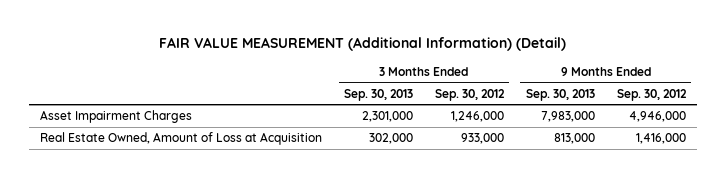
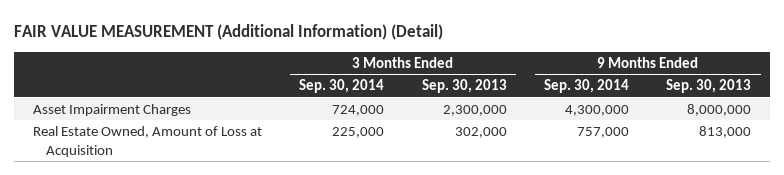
[434,88,505,101] Sep. 30, 2012 -> none
[616,88,687,101] Sep. 30, 2012 -> none
none -> [299,79,385,94] Sep. 30, 2014
none -> [543,79,629,94] Sep. 30, 2014
[362,111,414,123] 2,301,000 -> [442,104,507,116] 2,300,000
[540,111,595,123] 7,983,000 -> [687,103,752,116] 8,000,000

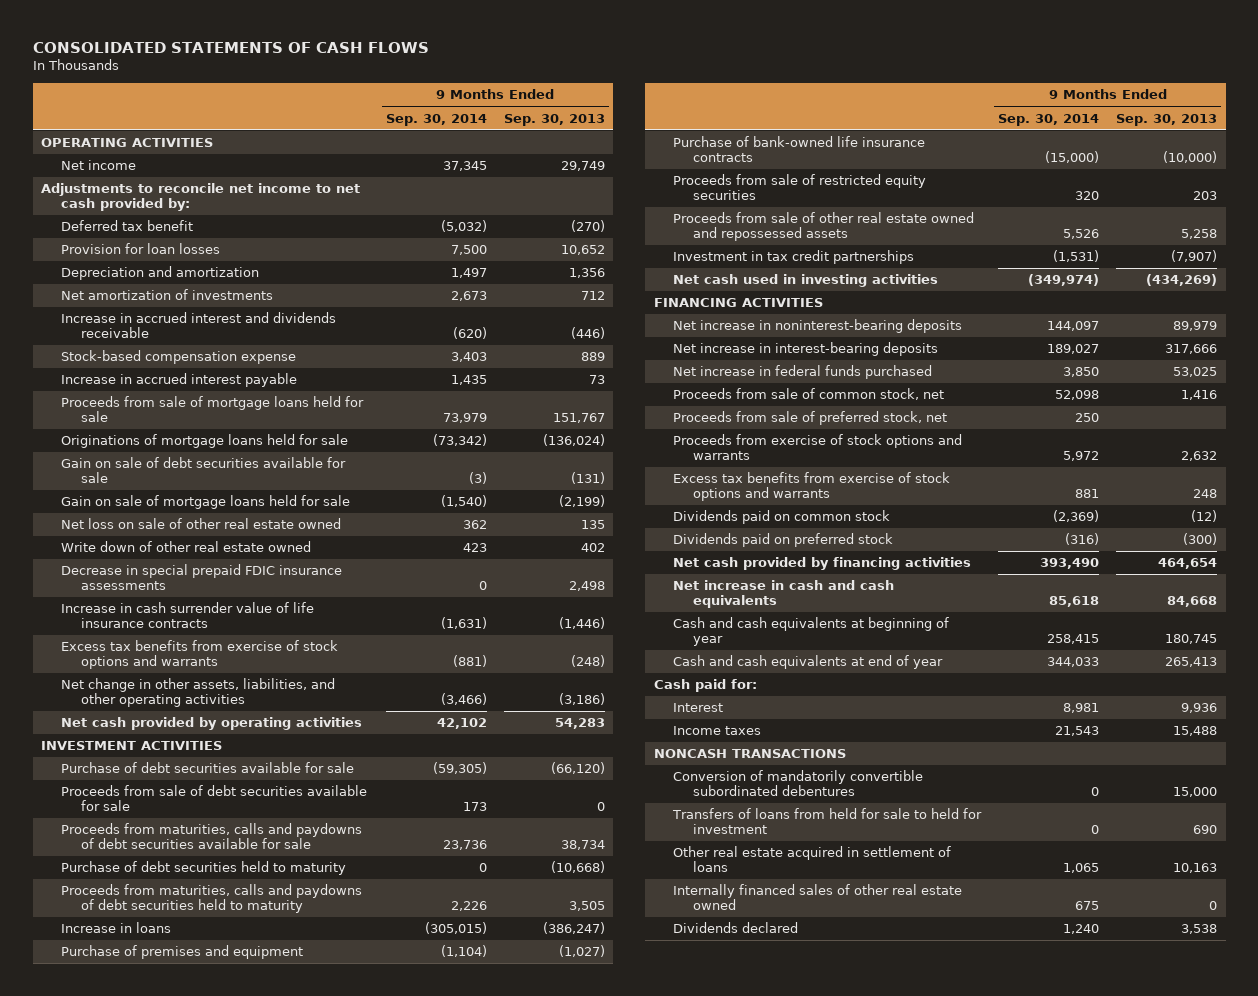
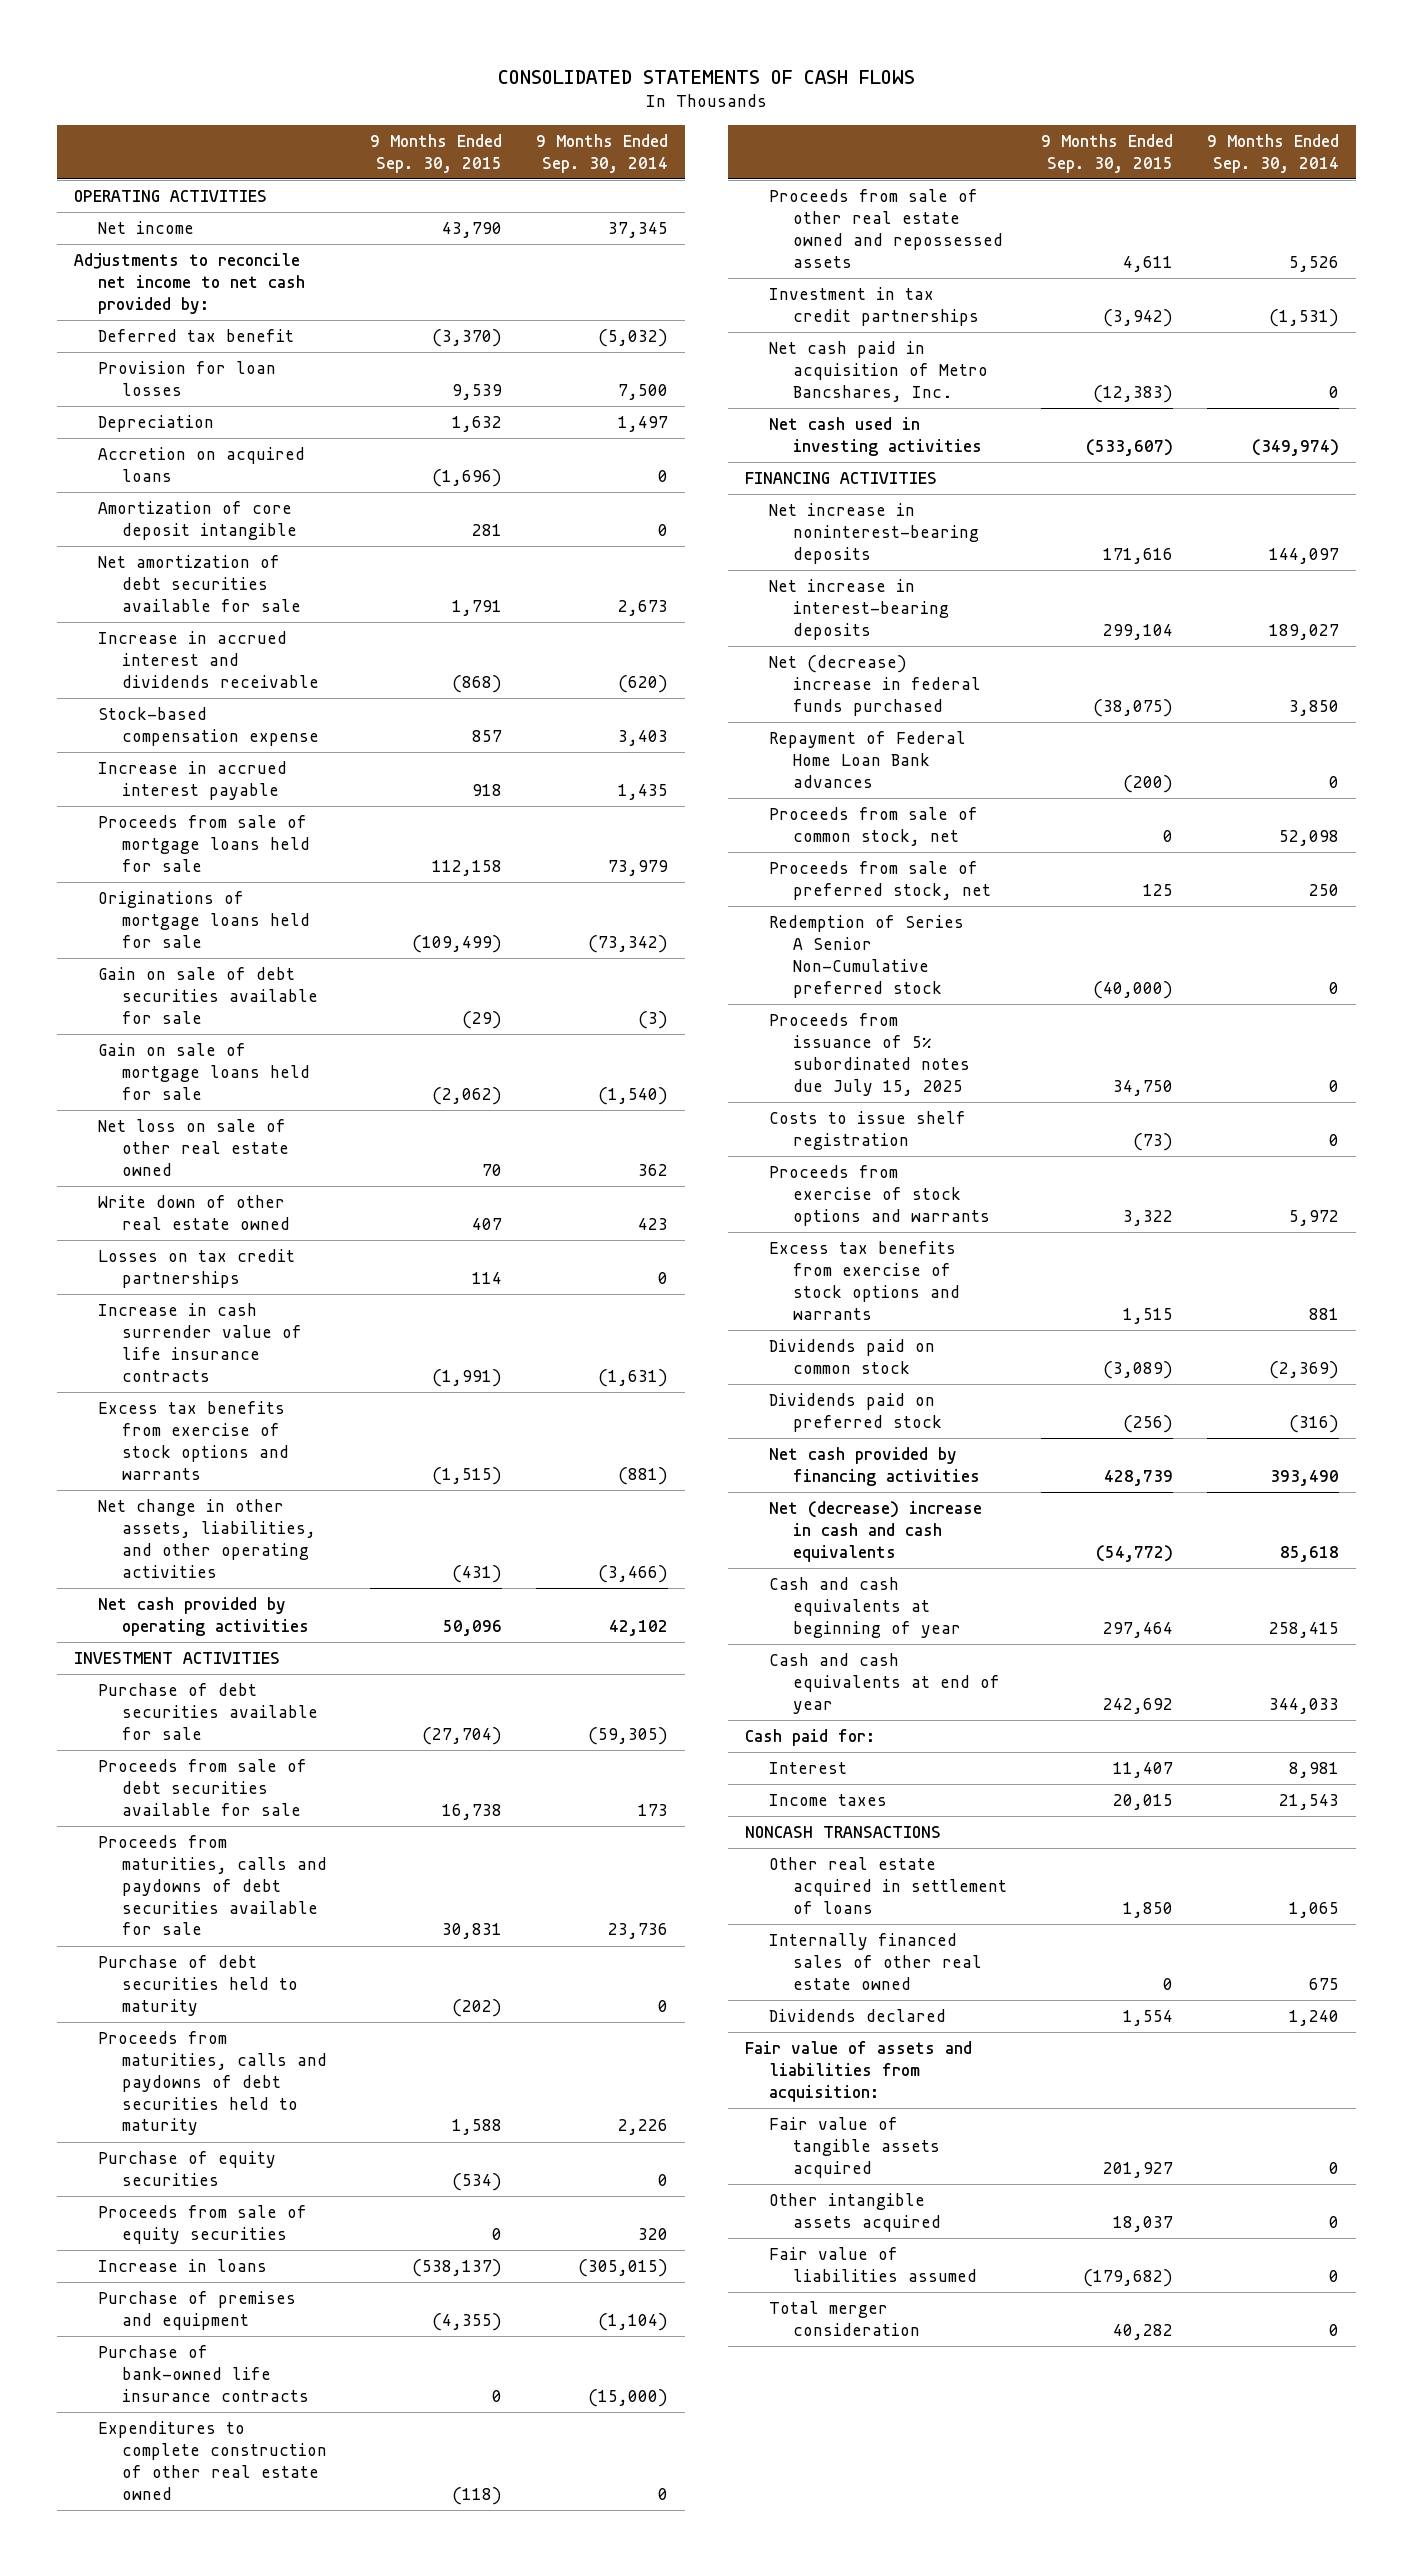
[503,113,605,126] Sep. 30, 2013 -> none
none -> [370,133,503,173] 9 Months Ended Sep. 30, 2015
[60,266,259,281] Depreciation and amortization -> [98,415,215,433] Depreciation
none -> [98,447,306,482] Accretion on acquired loans
none -> [98,501,298,540] Amortization of core deposit intangible
[60,289,273,301] Net amortization of investments -> [98,555,302,612] Net amortization of debt securities available for sale
[60,564,342,591] Decrease in special prepaid FDIC insurance assessments -> none
none -> [98,1249,296,1288] Losses on tax credit partnerships
none -> [98,2151,277,2186] Purchase of equity securities
none -> [98,2205,308,2244] Proceeds from sale of equity securities
[673,174,927,201] Proceeds from sale of restricted equity securities -> none
none -> [98,2421,328,2500] Expenditures to complete construction of other real estate owned
none -> [769,341,989,402] Net cash paid in acquisition of Metro Bancshares, Inc.
[673,365,933,380] Net increase in federal funds purchased -> [769,655,982,716] Net (decrease) increase in federal funds purchased
none -> [769,731,967,788] Repayment of Federal Home Loan Bank advances
none -> [769,915,965,998] Redemption of Series A Senior Non-Cumulative preferred stock
none -> [769,1013,971,1096] Proceeds from issuance of 5% subordinated notes due July 15, 2025
none -> [769,1111,967,1150] Costs to issue shelf registration
[673,580,895,609] Net increase in cash and cash equivalents -> [769,1501,983,1562] Net (decrease) increase in cash and cash equivalents
[673,770,924,797] Conversion of mandatorily convertible subordinated debentures -> none
[672,808,983,835] Transfers of loans from held for sale to held for investment -> none
none -> [745,2041,973,2102] Fair value of assets and liabilities from acquisition:
none -> [769,2117,941,2178] Fair value of tangible assets acquired
none -> [769,2193,942,2232] Other intangible assets acquired
none -> [769,2247,978,2282] Fair value of liabilities assumed
none -> [769,2301,921,2336] Total merger consideration

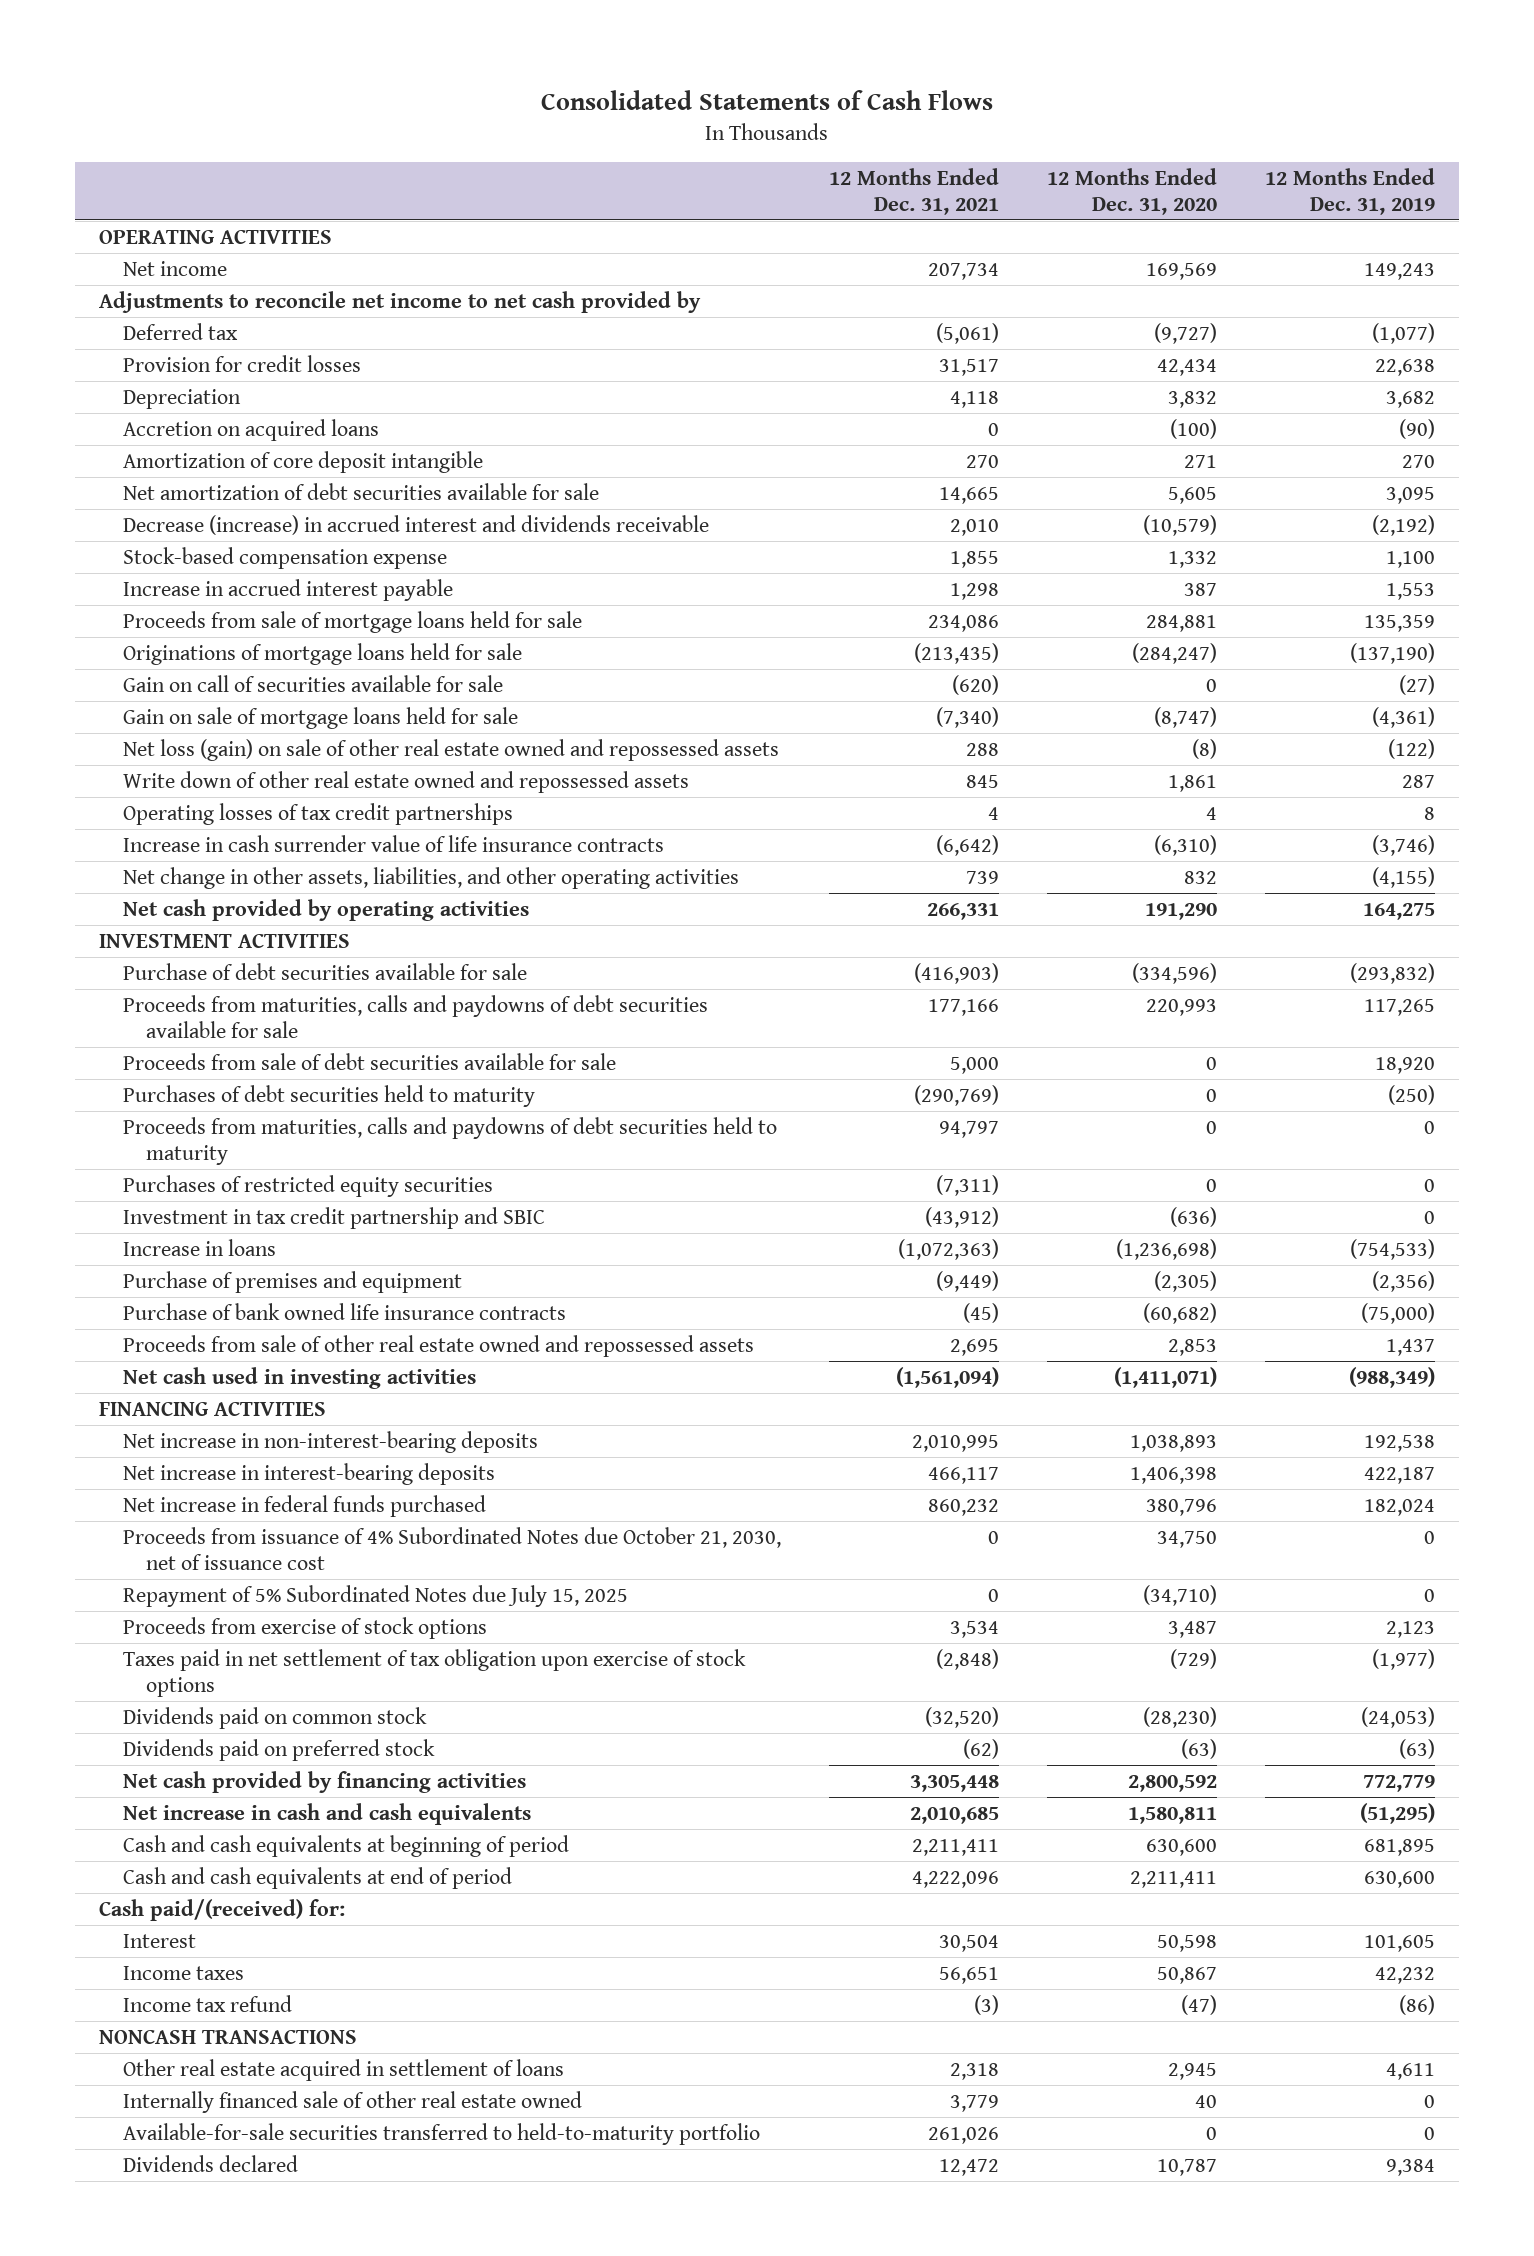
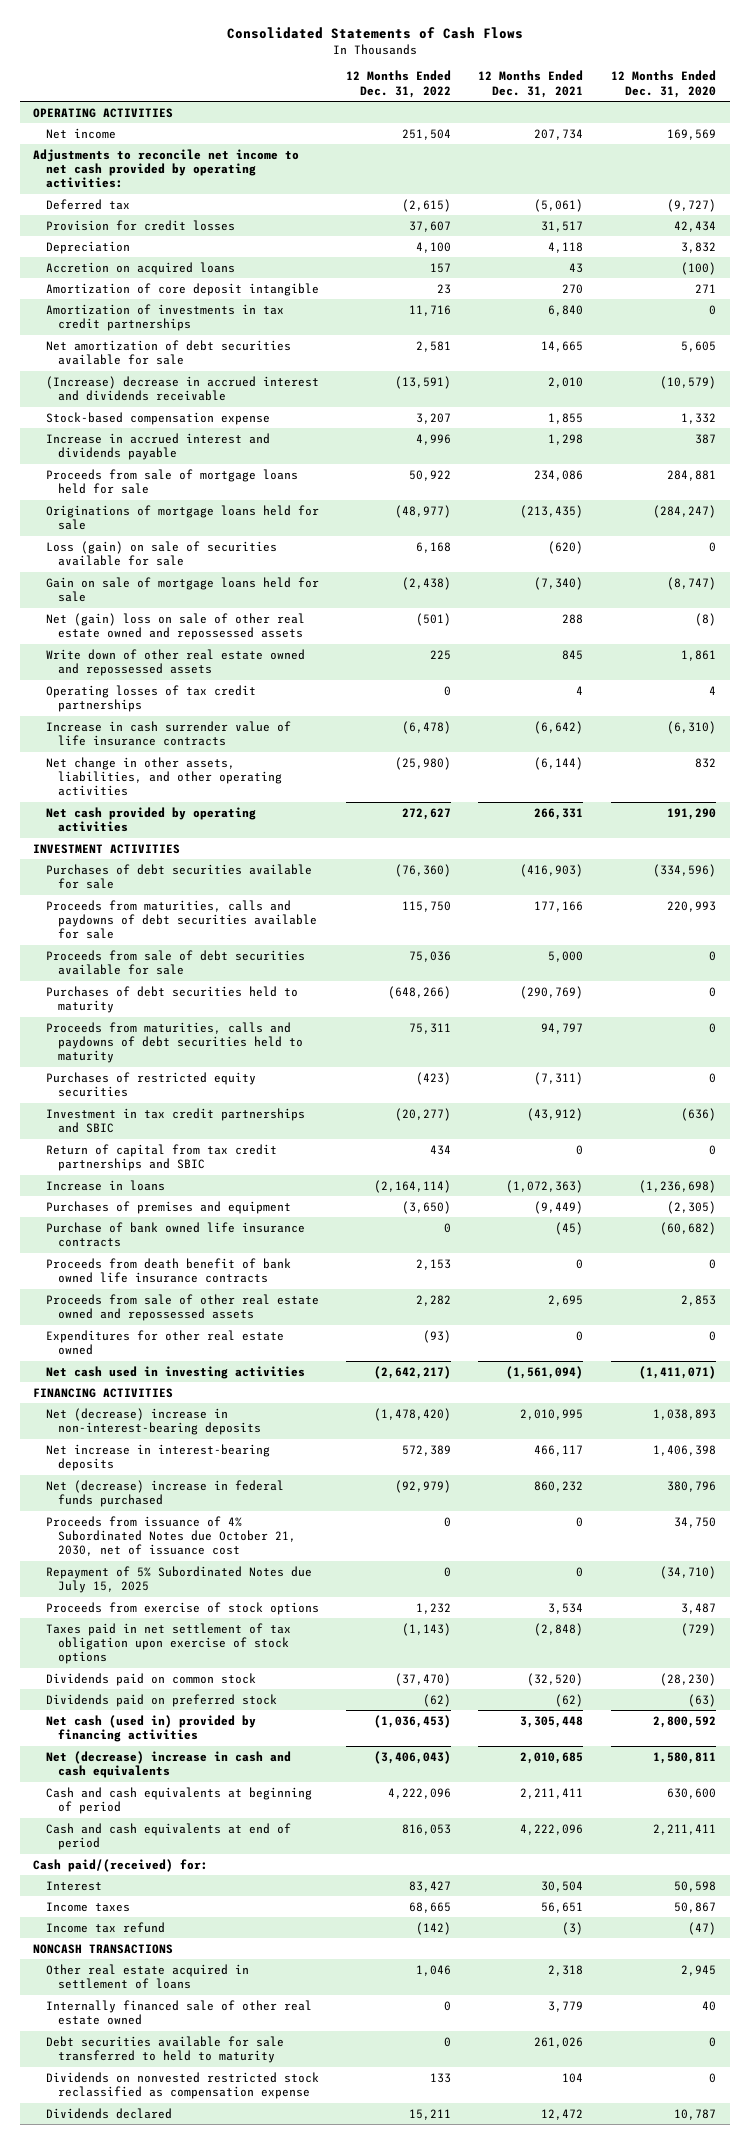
[1264,167,1435,215] 12 Months Ended Dec. 31, 2019 -> none
none -> [346,70,452,98] 12 Months Ended Dec. 31, 2022
[99,290,702,313] Adjustments to reconcile net income to net cash provided by -> [33,148,300,189] Adjustments to reconcile net income to net cash provided by operating activities:
[987,422,999,436] 0 -> [569,262,584,273] 43
none -> [45,303,284,332] Amortization of investments in tax credit partnerships
[122,514,709,535] Decrease (increase) in accrued interest and dividends receivable -> [45,375,319,402] (Increase) decrease in accrued interest and dividends receivable
[122,578,453,601] Increase in accrued interest payable -> [45,432,270,461] Increase in accrued interest and dividends payable
[122,674,503,692] Gain on call of securities available for sale -> [45,540,277,567] Loss (gain) on sale of securities available for sale
[122,738,779,761] Net loss (gain) on sale of other real estate owned and repossessed assets -> [45,612,305,641] Net (gain) loss on sale of other real estate owned and repossessed assets
[965,870,999,884] 739 -> [534,756,584,770] (6,144)
[122,962,527,980] Purchase of debt securities available for sale -> [45,863,312,890] Purchases of debt securities available for sale
[122,1206,545,1229] Investment in tax credit partnership and SBIC -> [45,1107,305,1134] Investment in tax credit partnerships and SBIC
none -> [45,1143,277,1172] Return of capital from tax credit partnerships and SBIC
[122,1270,462,1293] Purchase of premises and equipment -> [45,1200,291,1214] Purchases of premises and equipment
none -> [45,1257,291,1284] Proceeds from death benefit of bank owned life insurance contracts
none -> [45,1329,284,1356] Expenditures for other real estate owned
[122,1430,538,1453] Net increase in non-interest-bearing deposits -> [45,1407,261,1436] Net (decrease) increase in non-interest-bearing deposits
[122,1494,486,1517] Net increase in federal funds purchased -> [45,1479,284,1508] Net (decrease) increase in federal funds purchased
[122,1770,526,1793] Net cash provided by financing activities -> [45,1714,256,1743] Net cash (used in) provided by financing activities
[122,1802,531,1825] Net increase in cash and cash equivalents -> [45,1750,291,1779] Net (decrease) increase in cash and cash equivalents
[122,2122,760,2145] Available-for-sale securities transferred to held-to-maturity portfolio -> [45,2035,284,2064] Debt securities available for sale transferred to held to maturity
none -> [45,2071,319,2100] Dividends on nonvested restricted stock reclassified as compensation expense

